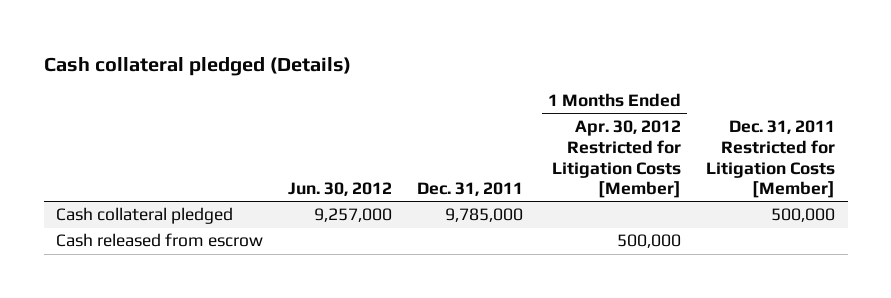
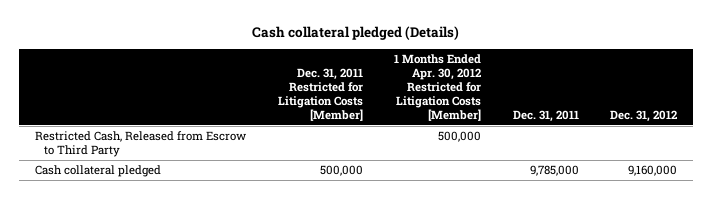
[288,182,393,197] Jun. 30, 2012 -> none
none -> [610,109,678,122] Dec. 31, 2012
none -> [35,131,247,158] Restricted Cash, Released from Escrow to Third Party
[56,233,264,248] Cash released from escrow -> none

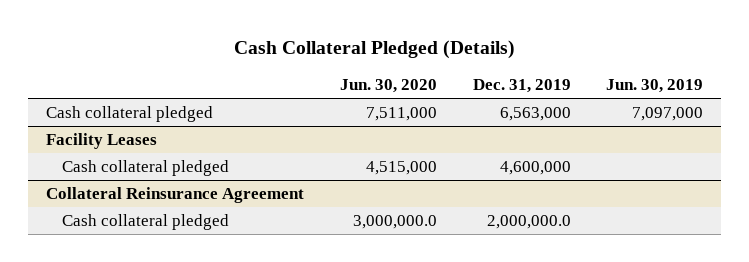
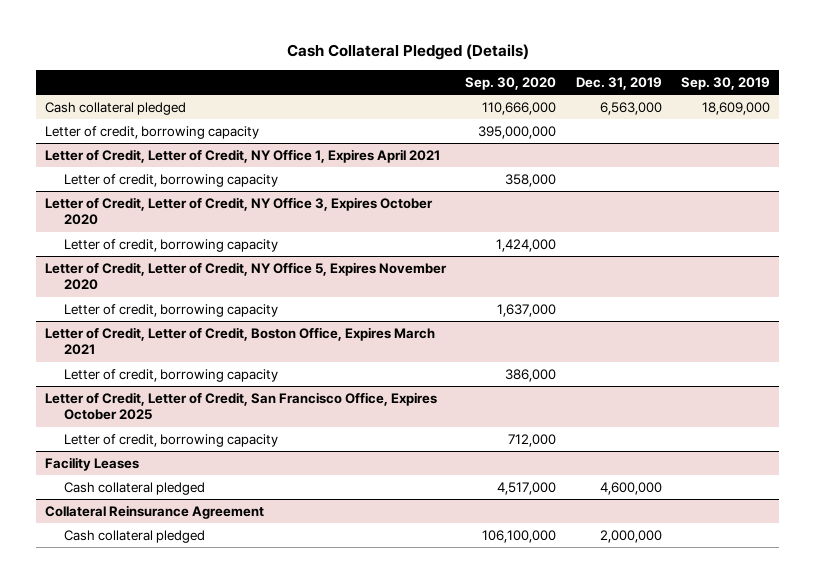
[339,79,437,94] Jun. 30, 2020 -> none
[606,79,704,94] Jun. 30, 2019 -> none
none -> [465,76,557,90] Sep. 30, 2020
none -> [680,76,770,90] Sep. 30, 2019
none -> [45,125,260,139] Letter of credit, borrowing capacity
none -> [45,148,441,163] Letter of Credit, Letter of Credit, NY Office 1, Expires April 2021
none -> [63,173,278,187] Letter of credit, borrowing capacity
none -> [45,196,434,226] Letter of Credit, Letter of Credit, NY Office 3, Expires October 2020
none -> [63,238,278,252] Letter of credit, borrowing capacity
none -> [45,261,448,291] Letter of Credit, Letter of Credit, NY Office 5, Expires November 2020
none -> [63,303,278,317] Letter of credit, borrowing capacity
none -> [45,326,436,356] Letter of Credit, Letter of Credit, Boston Office, Expires March 2021
none -> [63,368,278,382] Letter of credit, borrowing capacity
none -> [45,391,438,421] Letter of Credit, Letter of Credit, San Francisco Office, Expires October 2025
none -> [63,433,278,447] Letter of credit, borrowing capacity
[486,215,571,230] 2,000,000.0 -> [599,529,662,543] 2,000,000

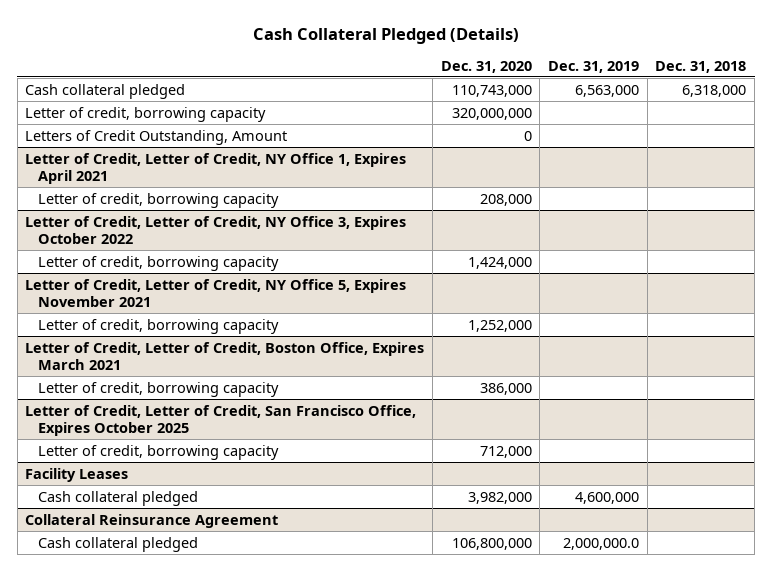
[465,76,557,90] Sep. 30, 2020 -> none
[680,76,770,90] Sep. 30, 2019 -> none
none -> [440,60,532,73] Dec. 31, 2020
none -> [655,60,747,73] Dec. 31, 2018
none -> [25,129,288,145] Letters of Credit Outstanding, Amount
[45,196,434,226] Letter of Credit, Letter of Credit, NY Office 3, Expires October 2020 -> [25,215,407,244] Letter of Credit, Letter of Credit, NY Office 3, Expires October 2022
[45,261,448,291] Letter of Credit, Letter of Credit, NY Office 5, Expires November 2020 -> [25,278,407,307] Letter of Credit, Letter of Credit, NY Office 5, Expires November 2021
[599,529,662,543] 2,000,000 -> [563,537,640,550] 2,000,000.0

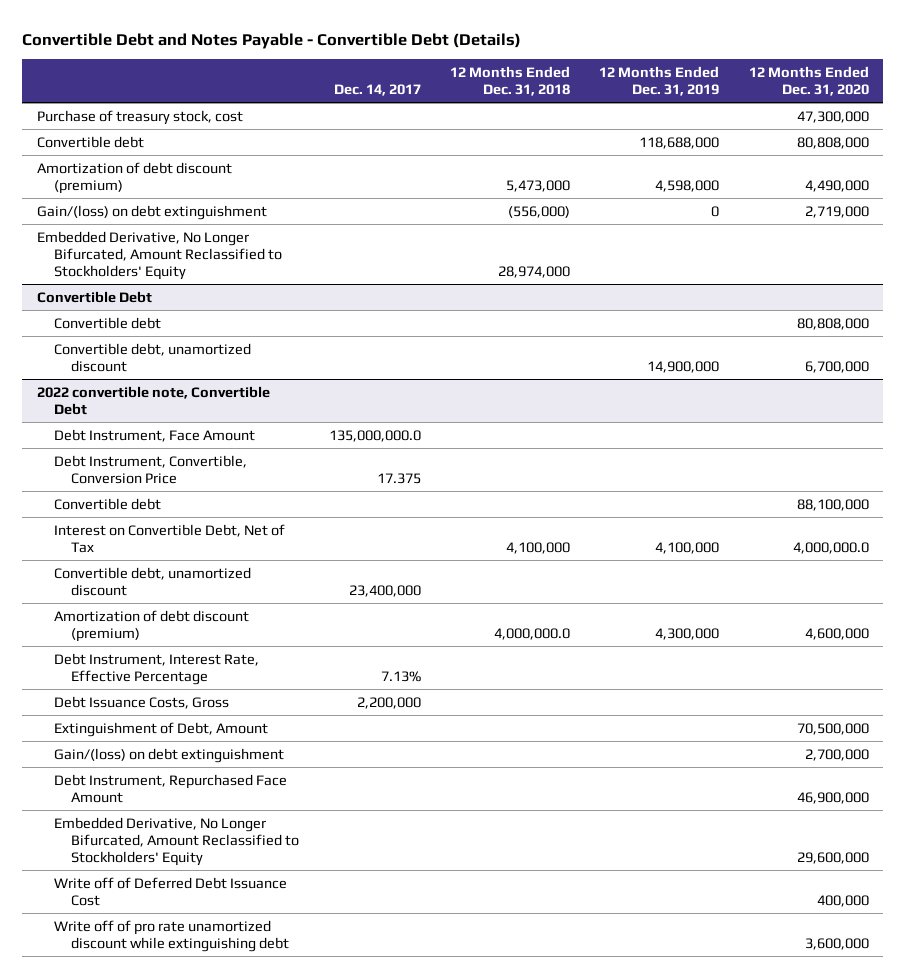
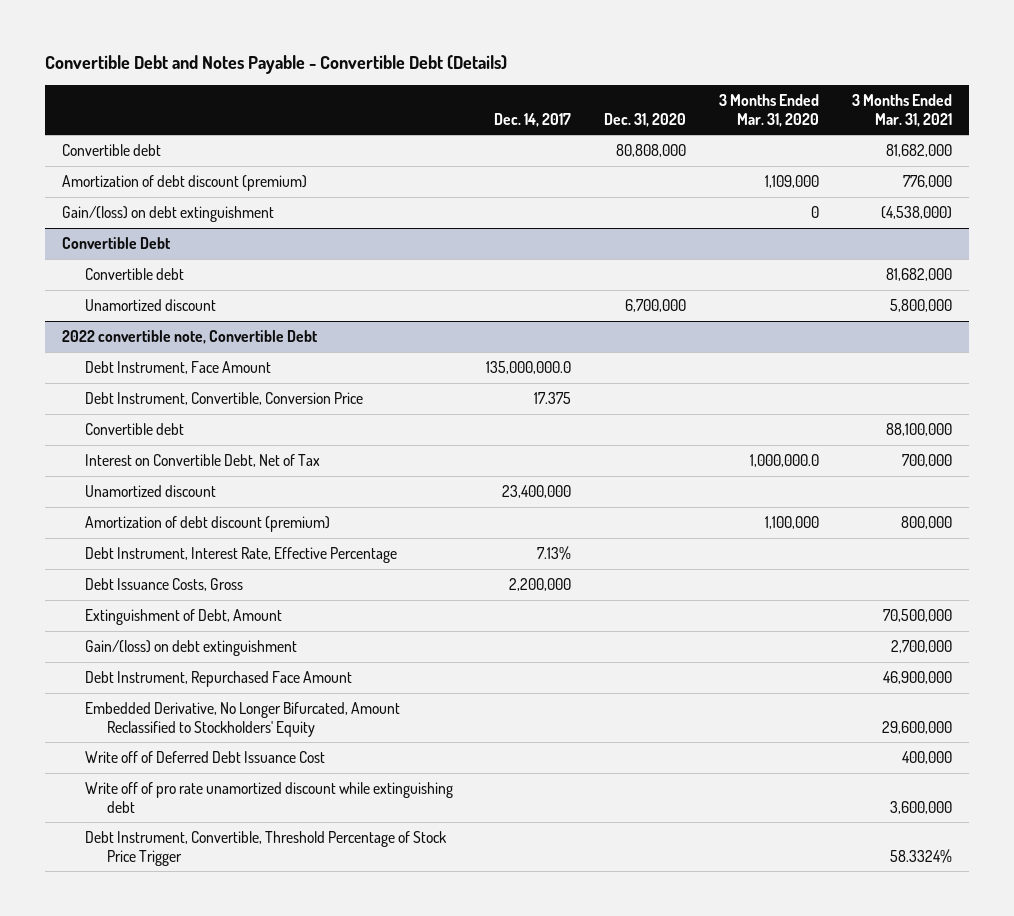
[449,66,570,97] 12 Months Ended Dec. 31, 2018 -> none
[599,66,720,97] 12 Months Ended Dec. 31, 2019 -> none
[748,66,869,97] 12 Months Ended Dec. 31, 2020 -> none
none -> [603,112,686,127] Dec. 31, 2020
none -> [718,94,819,127] 3 Months Ended Mar. 31, 2020
none -> [851,94,952,127] 3 Months Ended Mar. 31, 2021
[37,109,244,125] Purchase of treasury stock, cost -> none
[37,230,283,280] Embedded Derivative, No Longer Bifurcated, Amount Reclassified to Stockholders' Equity -> none
[54,342,252,372] Convertible debt, unamortized discount -> [84,299,216,312] Unamortized discount
[54,566,252,596] Convertible debt, unamortized discount -> [84,485,216,498] Unamortized discount
none -> [84,831,447,866] Debt Instrument, Convertible, Threshold Percentage of Stock Price Trigger

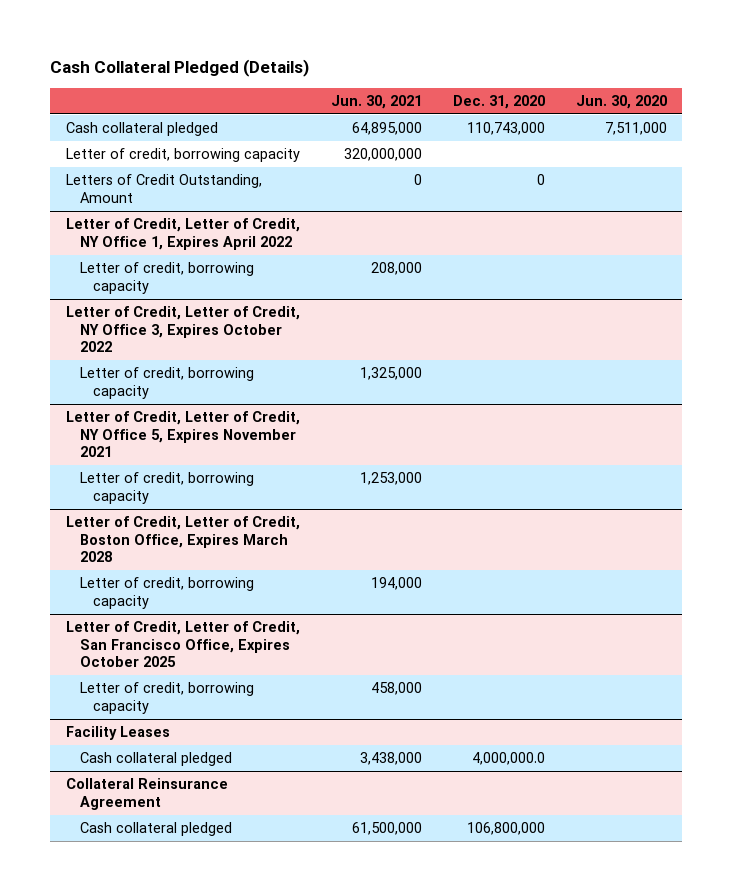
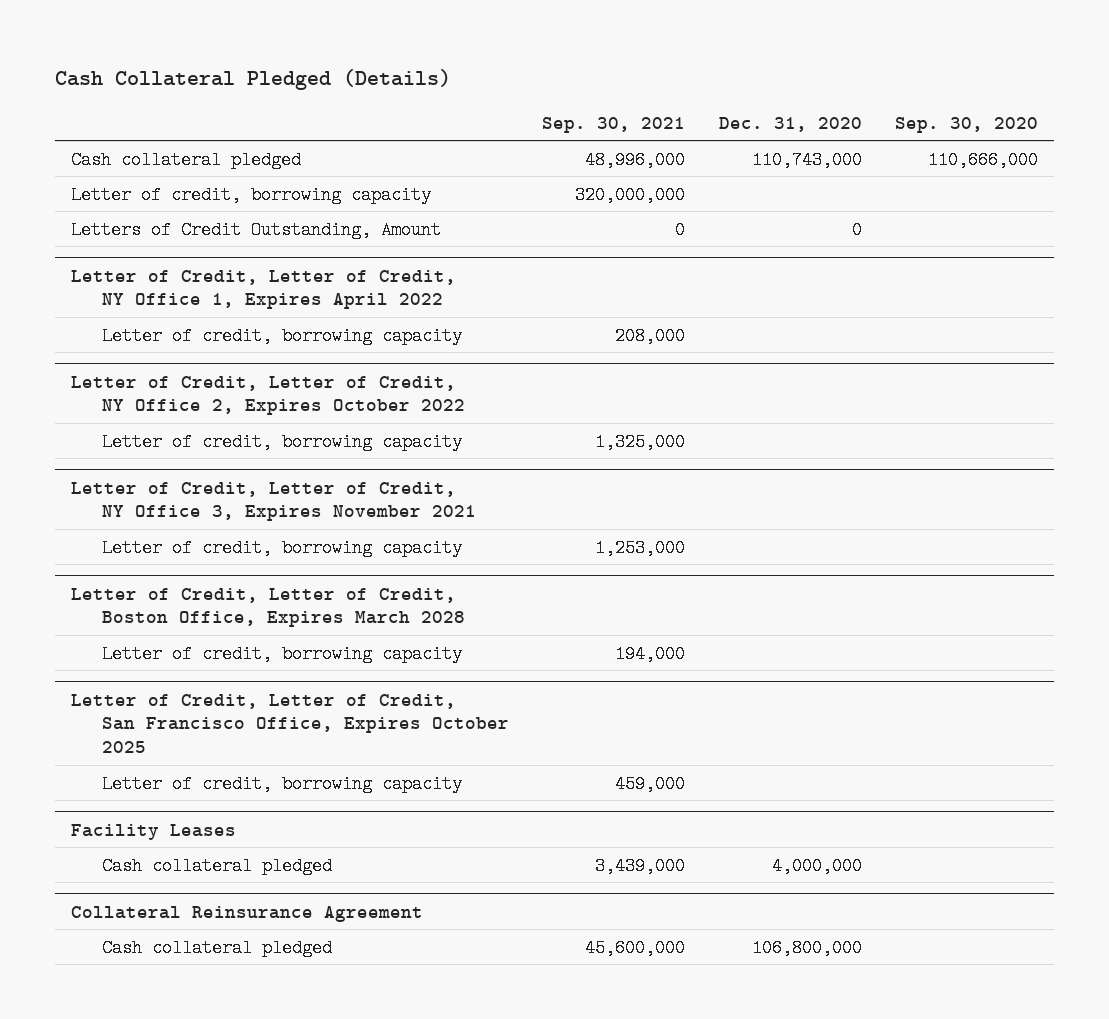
[330,94,422,109] Jun. 30, 2021 -> none
[575,94,667,109] Jun. 30, 2020 -> none
none -> [542,116,686,133] Sep. 30, 2021
none -> [894,116,1038,133] Sep. 30, 2020
[65,306,300,353] Letter of Credit, Letter of Credit, NY Office 3, Expires October 2022 -> [71,375,466,416] Letter of Credit, Letter of Credit, NY Office 2, Expires October 2022
[65,411,300,458] Letter of Credit, Letter of Credit, NY Office 5, Expires November 2021 -> [71,481,477,522] Letter of Credit, Letter of Credit, NY Office 3, Expires November 2021
[471,752,545,766] 4,000,000.0 -> [771,856,862,875] 4,000,000

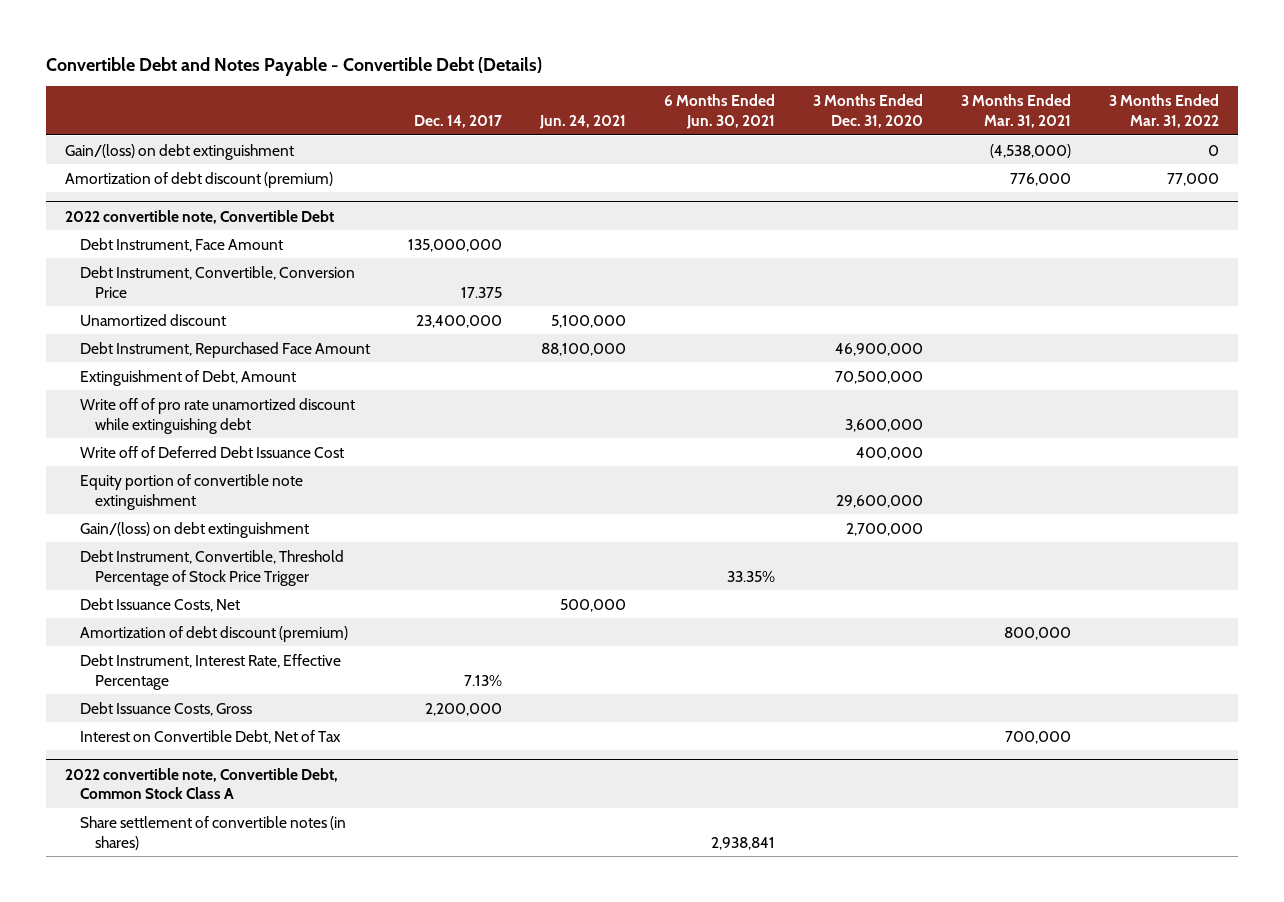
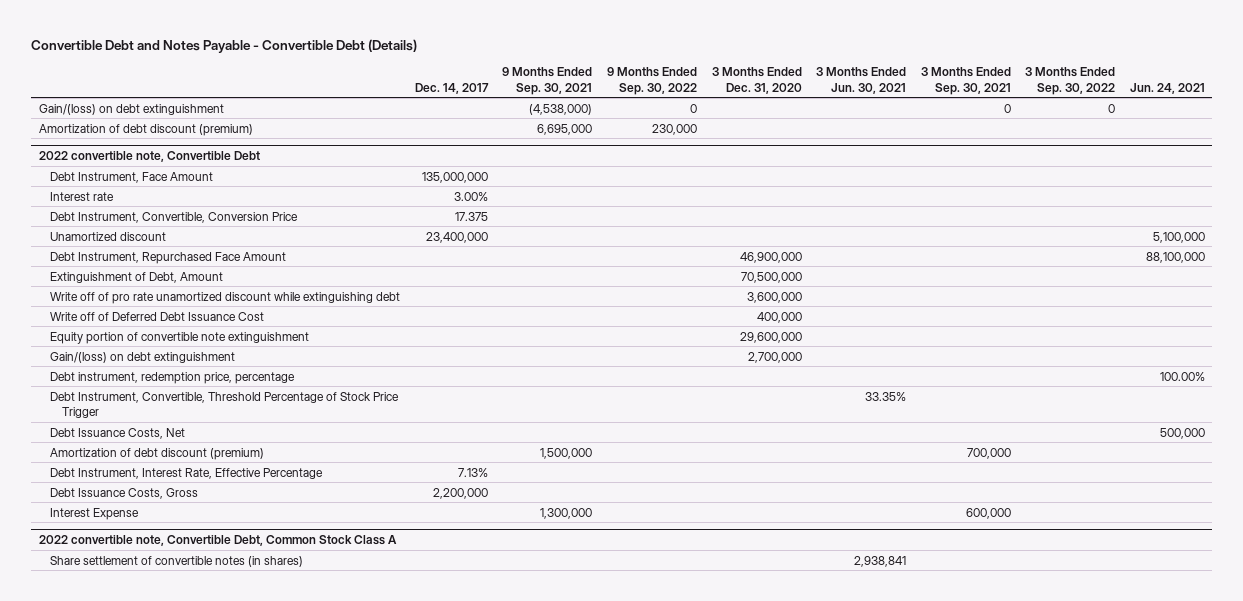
[664,93,776,129] 6 Months Ended Jun. 30, 2021 -> none
[960,93,1071,128] 3 Months Ended Mar. 31, 2021 -> none
[1108,93,1219,128] 3 Months Ended Mar. 31, 2022 -> none
none -> [502,67,593,95] 9 Months Ended Sep. 30, 2021
none -> [606,67,697,95] 9 Months Ended Sep. 30, 2022
none -> [816,67,907,94] 3 Months Ended Jun. 30, 2021
none -> [920,67,1011,95] 3 Months Ended Sep. 30, 2021
none -> [1025,67,1116,95] 3 Months Ended Sep. 30, 2022
none -> [50,191,115,201] Interest rate
none -> [50,371,296,384] Debt instrument, redemption price, percentage
[80,729,342,744] Interest on Convertible Debt, Net of Tax -> none
none -> [50,507,140,520] Interest Expense

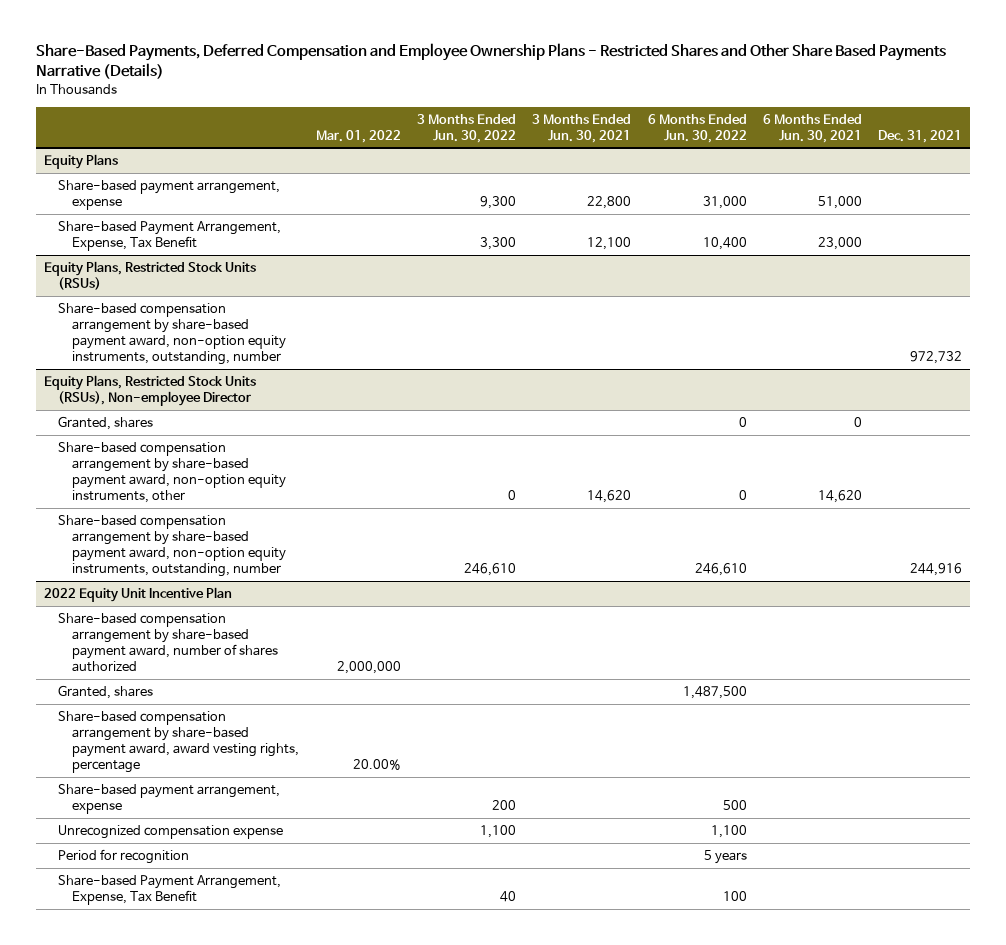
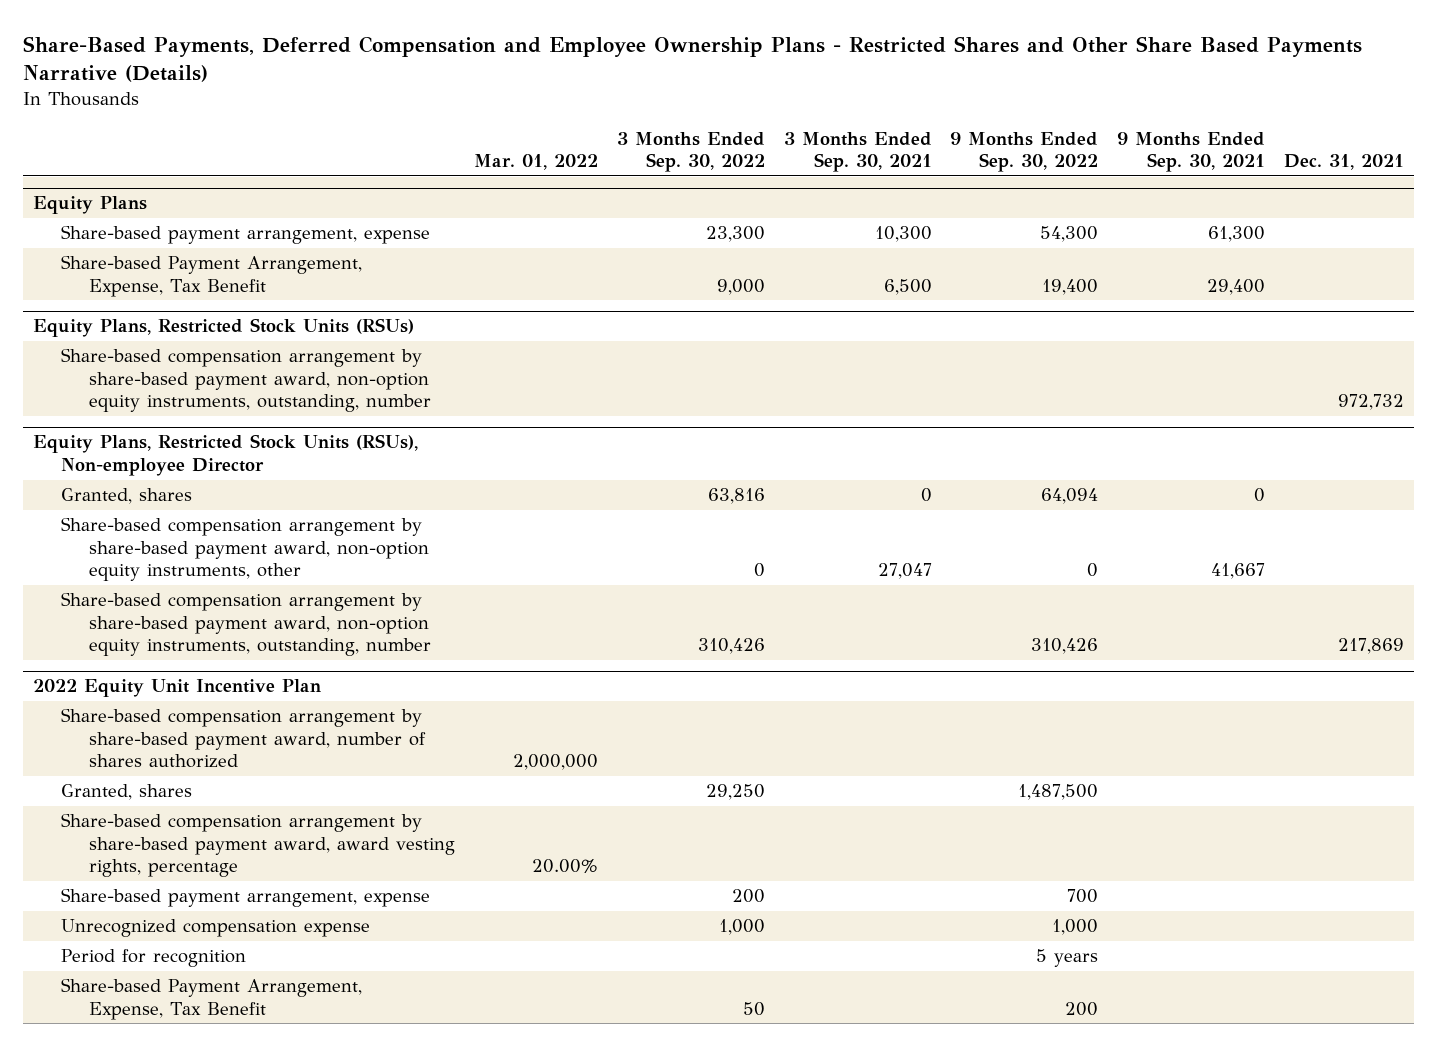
[416,113,516,143] 3 Months Ended Jun. 30, 2022 -> none
[532,113,632,143] 3 Months Ended Jun. 30, 2021 -> none
[647,113,747,143] 6 Months Ended Jun. 30, 2022 -> none
[762,113,862,143] 6 Months Ended Jun. 30, 2021 -> none
none -> [616,131,765,173] 3 Months Ended Sep. 30, 2022
none -> [783,131,932,173] 3 Months Ended Sep. 30, 2021
none -> [950,131,1099,173] 9 Months Ended Sep. 30, 2022
none -> [1117,131,1266,173] 9 Months Ended Sep. 30, 2021
[910,562,963,576] 244,916 -> [1338,638,1405,655] 217,869

